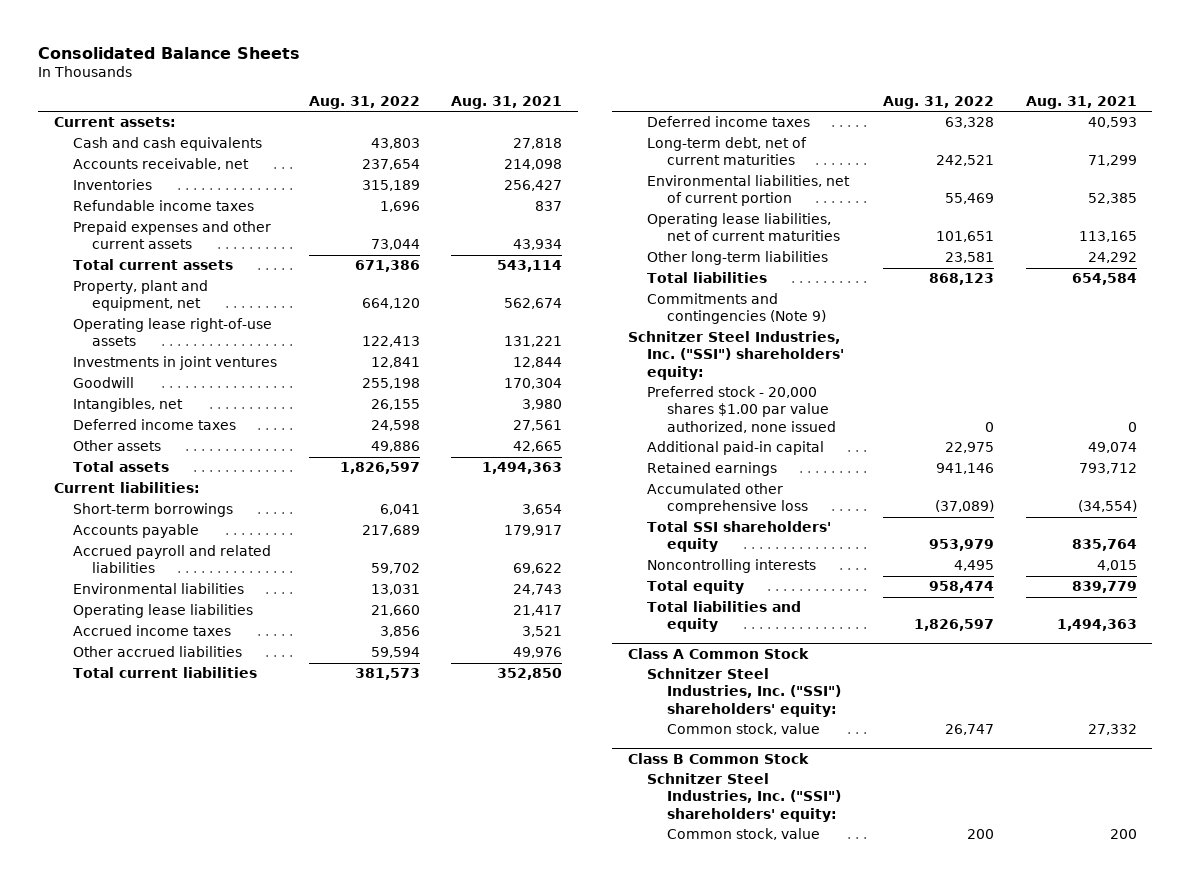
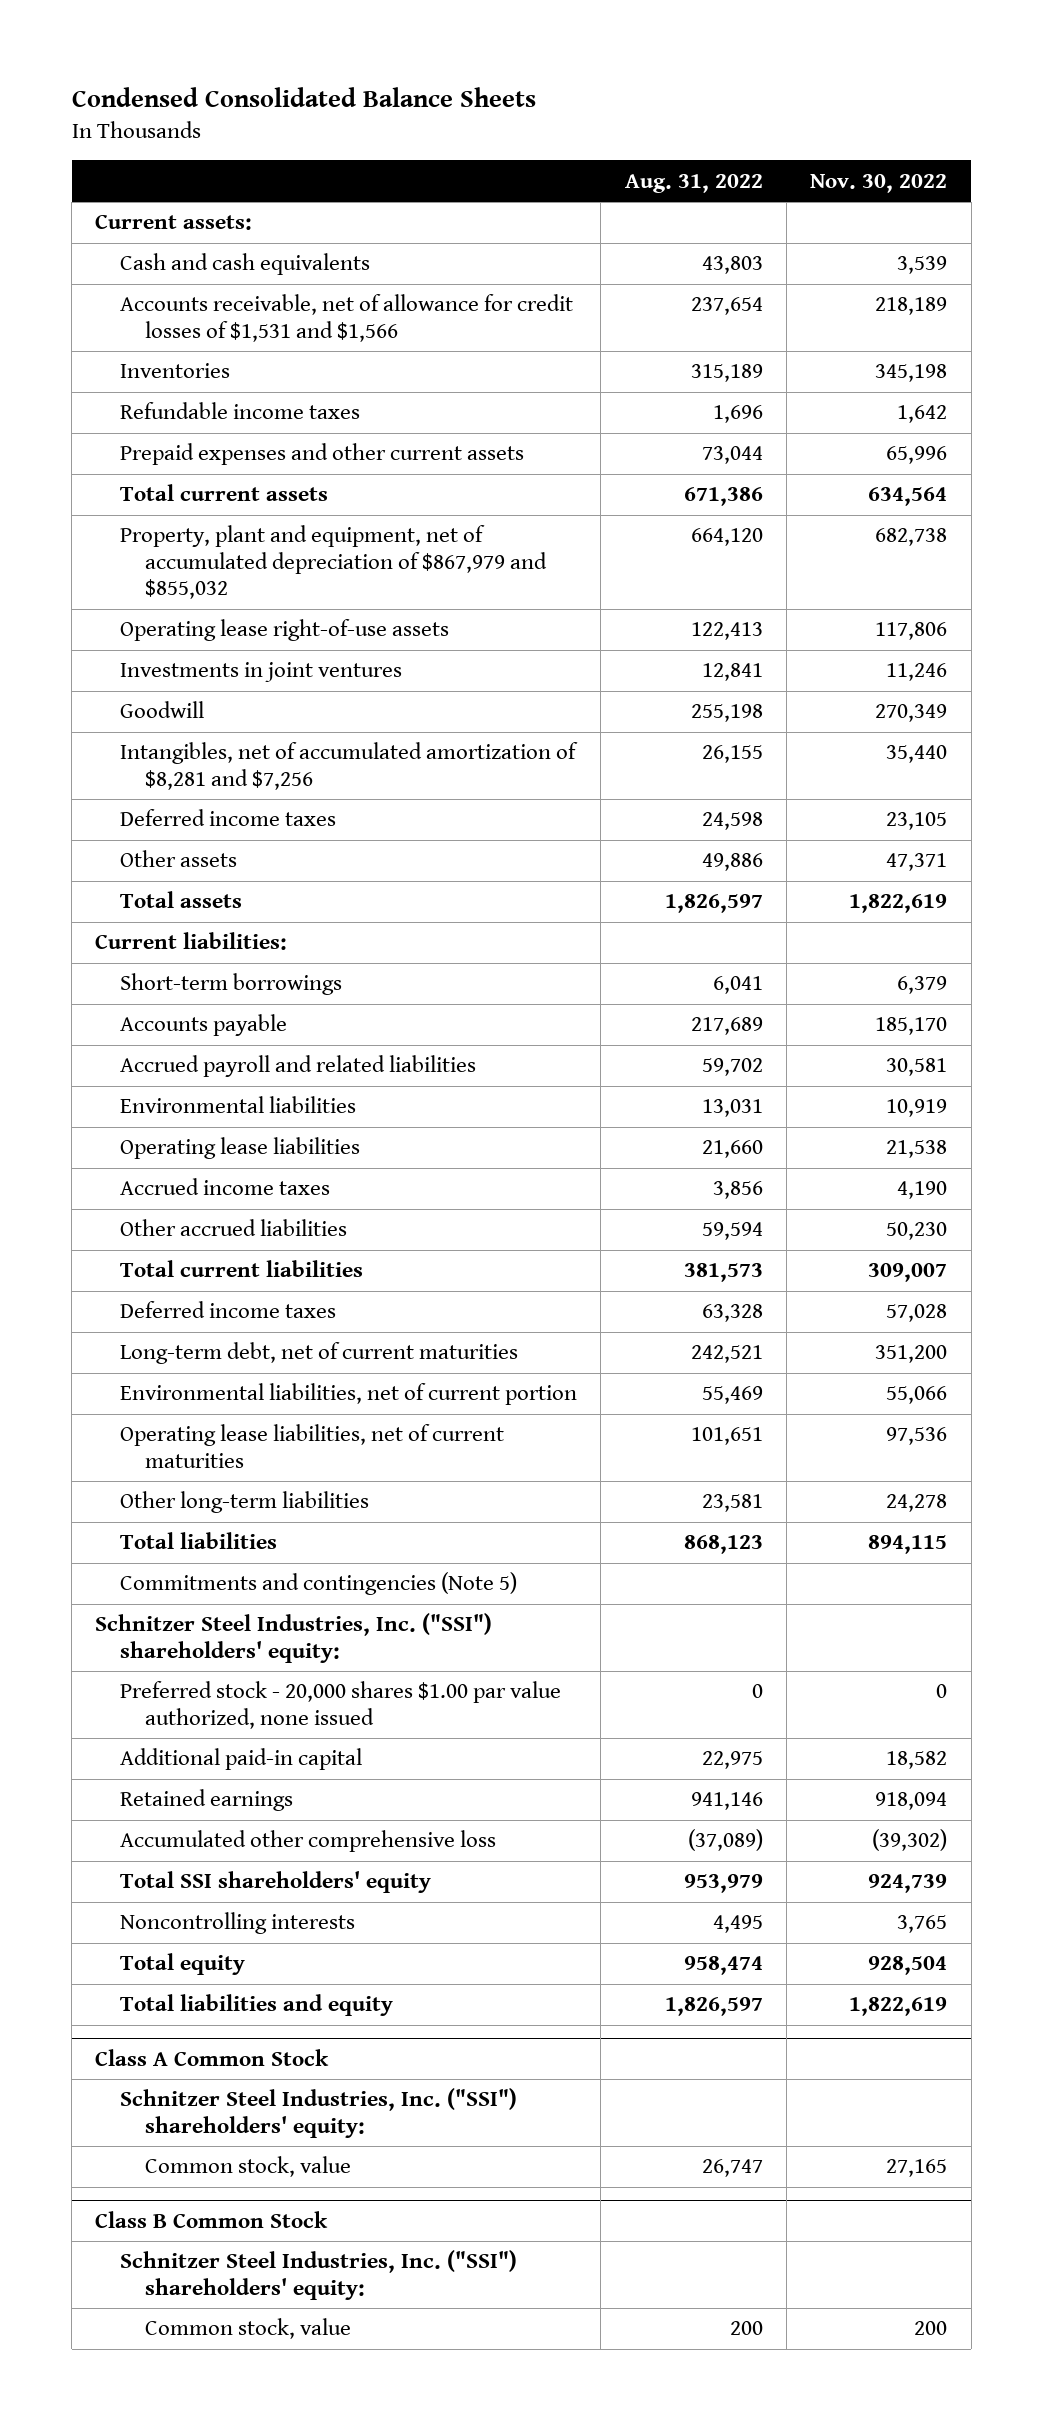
[37,46,300,59] Consolidated Balance Sheets -> [71,86,536,107] Condensed Consolidated Balance Sheets
[451,95,563,109] Aug. 31, 2021 -> none
none -> [810,173,948,193] Nov. 30, 2022
[72,158,249,171] Accounts receivable, net -> [120,294,574,342] Accounts receivable, net of allowance for credit losses of $1,531 and $1,566
[72,280,208,312] Property, plant and equipment, net -> [120,525,547,600] Property, plant and equipment, net of accumulated depreciation of $867,979 and $855,032
[72,398,183,413] Intangibles, net -> [120,742,579,790] Intangibles, net of accumulated amortization of $8,281 and $7,256
[647,293,826,325] Commitments and contingencies (Note 9) -> [120,1572,518,1596] Commitments and contingencies (Note 5)

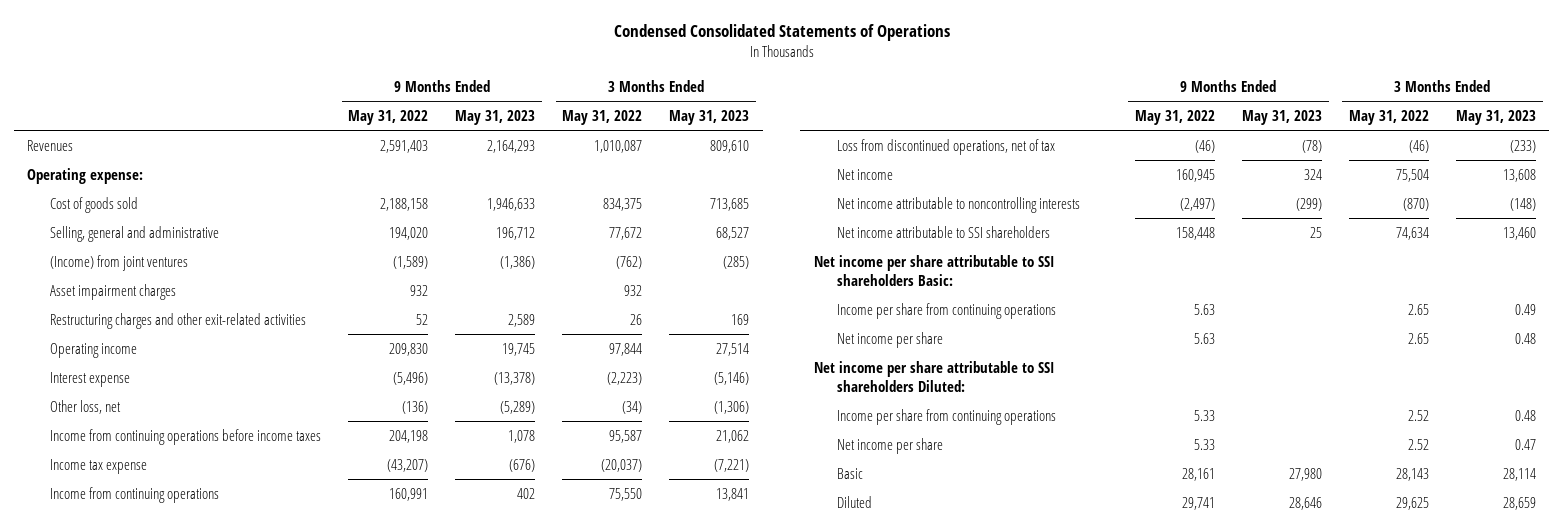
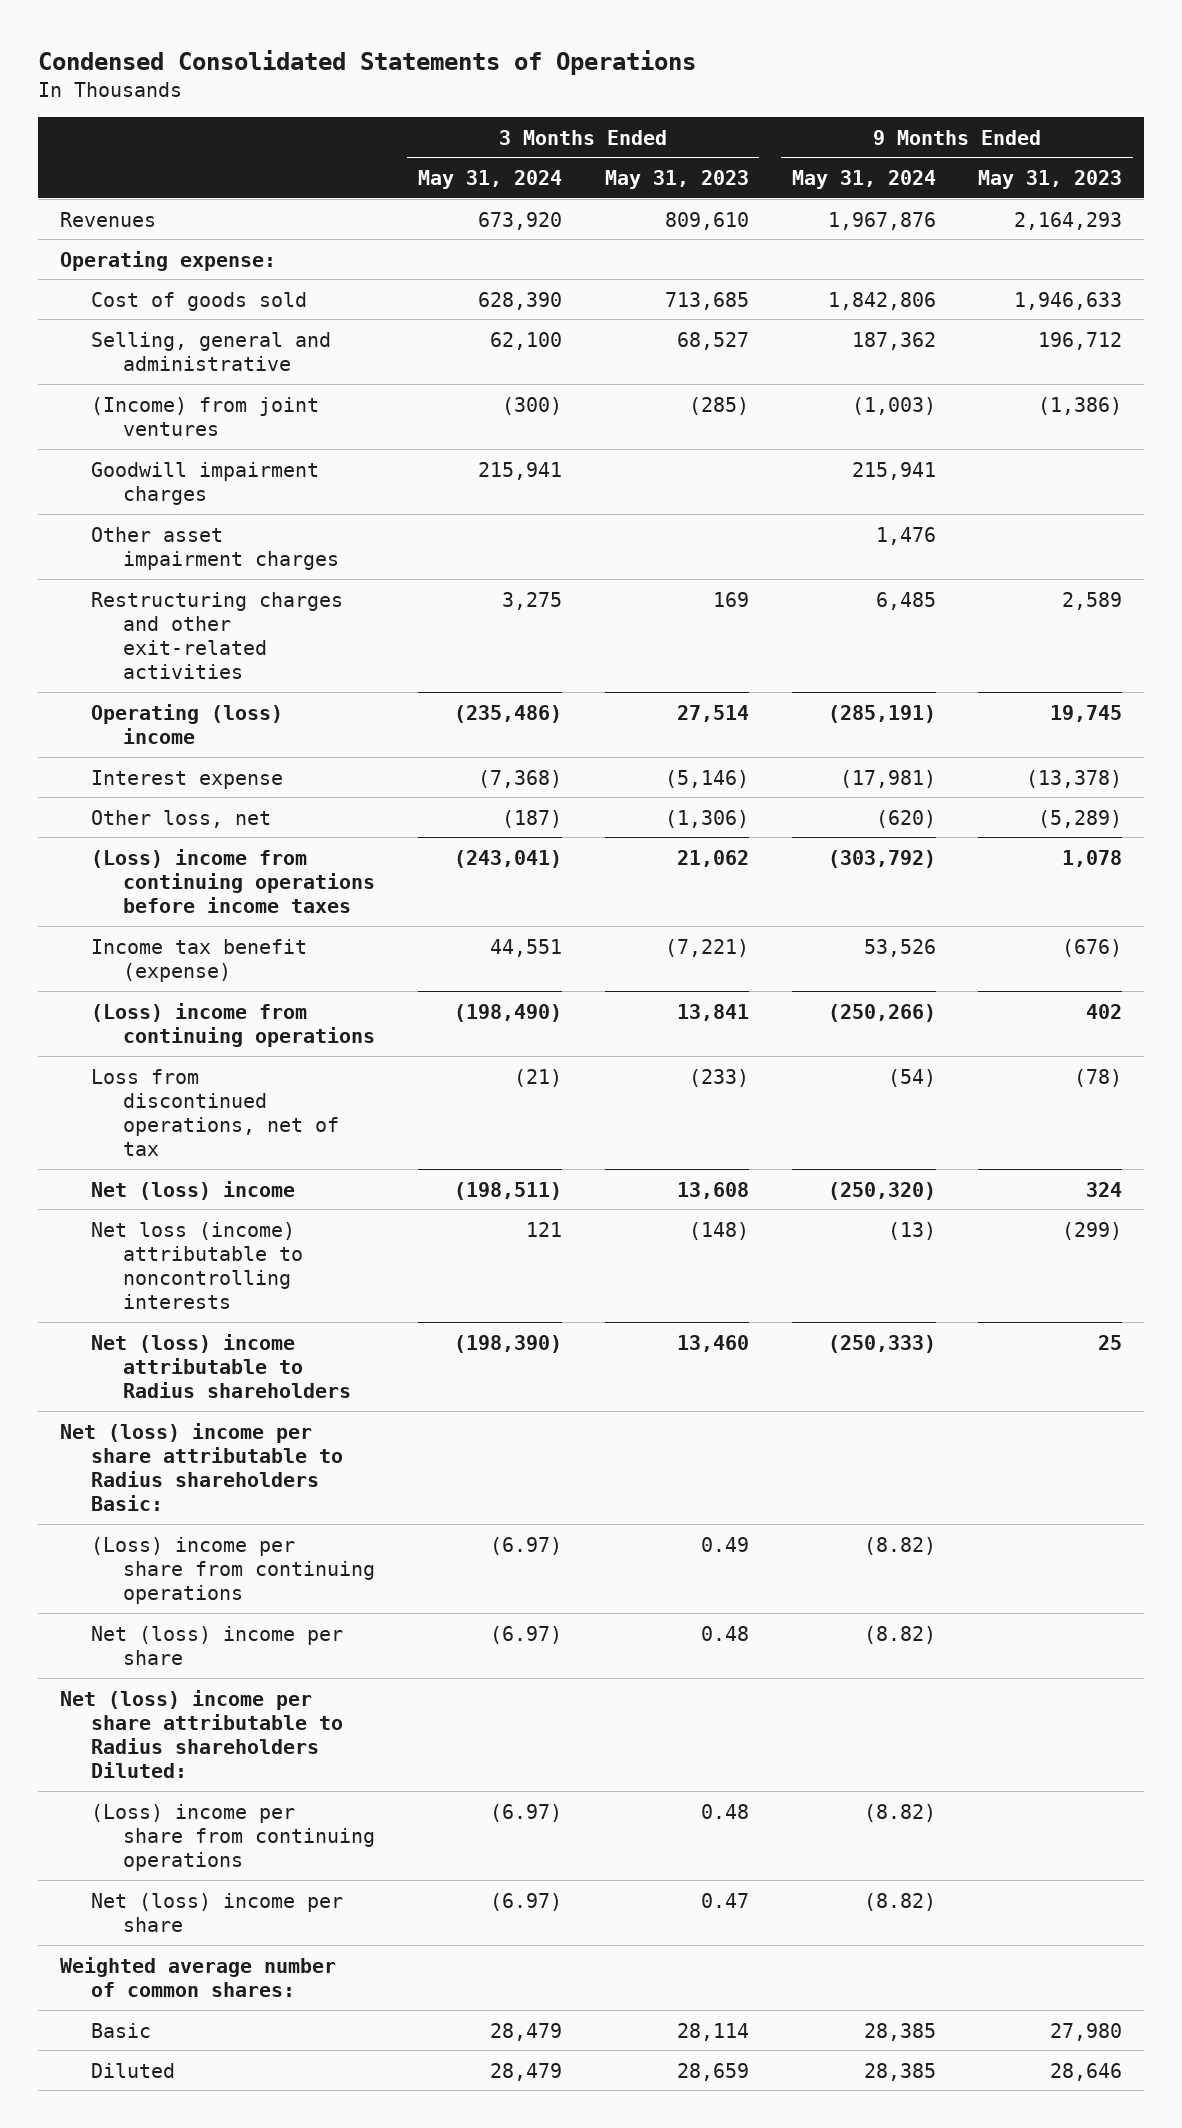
[348,109,429,125] May 31, 2022 -> none
[562,109,643,125] May 31, 2022 -> none
none -> [417,170,562,190] May 31, 2024
none -> [791,170,936,190] May 31, 2024
none -> [91,461,320,505] Goodwill impairment charges
[50,283,177,300] Asset impairment charges -> [91,526,340,570] Other asset impairment charges
[50,342,138,358] Operating income -> [91,703,284,744] Operating (loss) income
[50,428,322,445] Income from continuing operations before income taxes -> [91,848,376,914] (Loss) income from continuing operations before income taxes
[50,458,148,474] Income tax expense -> [91,938,308,982] Income tax benefit (expense)
[50,486,220,503] Income from continuing operations -> [91,1002,376,1047] (Loss) income from continuing operations
[836,168,893,180] Net income -> [91,1180,296,1200] Net (loss) income
[836,196,1080,213] Net income attributable to noncontrolling interests -> [91,1221,304,1310] Net loss (income) attributable to noncontrolling interests
[836,225,1050,238] Net income attributable to SSI shareholders -> [91,1333,352,1399] Net (loss) income attributable to Radius shareholders
[813,254,1055,287] Net income per share attributable to SSI shareholders Basic: -> [59,1422,344,1512] Net (loss) income per share attributable to Radius shareholders Basic:
[836,302,1056,319] Income per share from continuing operations -> [91,1536,376,1605] (Loss) income per share from continuing operations
[836,331,943,348] Net income per share -> [91,1625,344,1665] Net (loss) income per share
[813,360,1055,393] Net income per share attributable to SSI shareholders Diluted: -> [59,1689,344,1779] Net (loss) income per share attributable to Radius shareholders Diluted:
[836,408,1056,425] Income per share from continuing operations -> [91,1803,376,1872] (Loss) income per share from continuing operations
[836,437,943,454] Net income per share -> [91,1892,344,1932] Net (loss) income per share
none -> [59,1956,336,1997] Weighted average number of common shares:

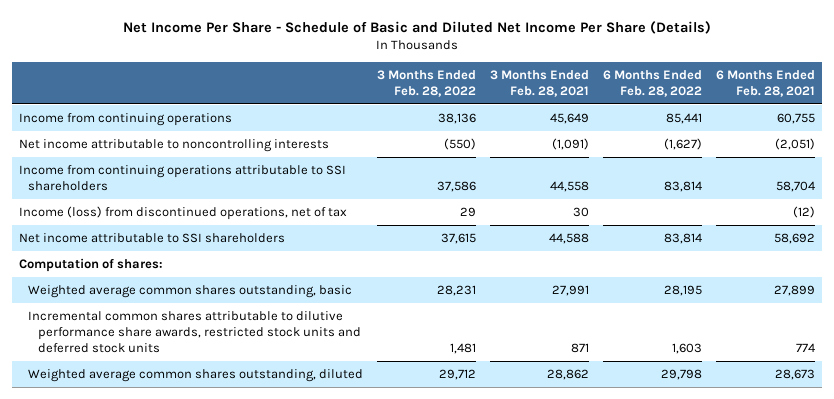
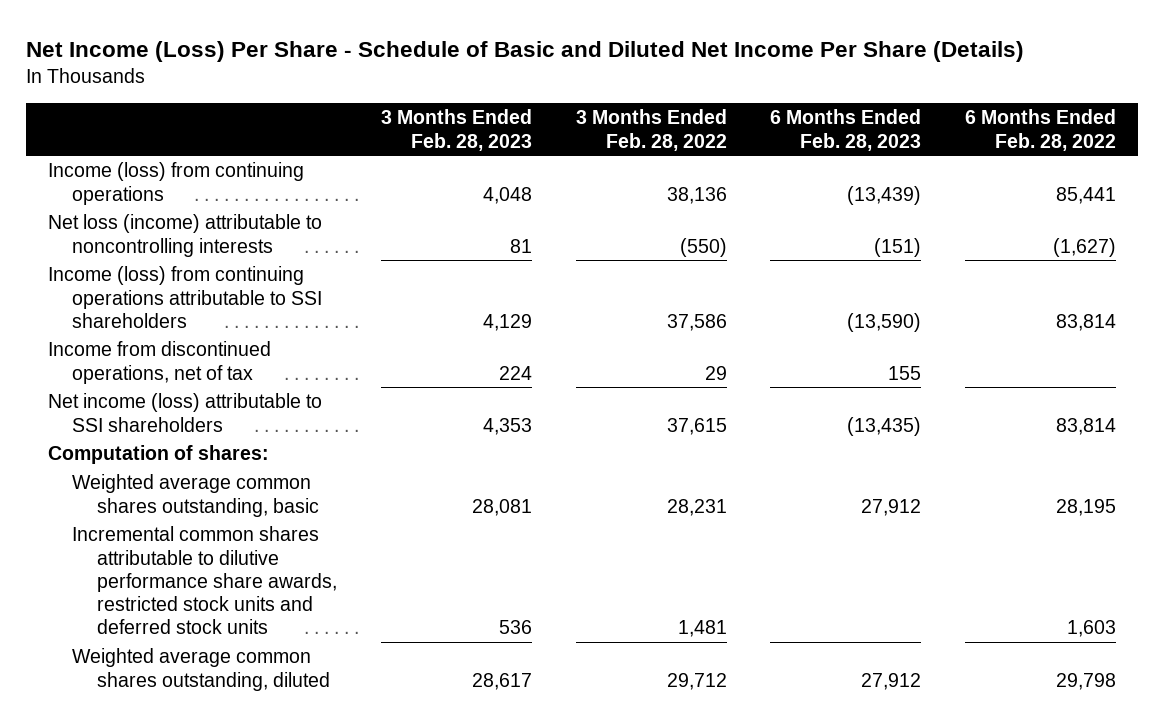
[122,20,711,34] Net Income Per Share - Schedule of Basic and Diluted Net Income Per Share (Details) -> [26,40,1025,62] Net Income (Loss) Per Share - Schedule of Basic and Diluted Net Income Per Share (Details)
[490,69,590,97] 3 Months Ended Feb. 28, 2021 -> none
[716,69,816,97] 6 Months Ended Feb. 28, 2021 -> none
none -> [380,109,532,151] 3 Months Ended Feb. 28, 2023
none -> [770,109,922,151] 6 Months Ended Feb. 28, 2023
[18,112,232,126] Income from continuing operations -> [48,162,305,205] Income (loss) from continuing operations
[18,138,329,152] Net income attributable to noncontrolling interests -> [48,214,323,257] Net loss (income) attributable to noncontrolling interests
[18,164,346,192] Income from continuing operations attributable to SSI shareholders -> [48,266,323,328] Income (loss) from continuing operations attributable to SSI shareholders
[18,205,347,220] Income (loss) from discontinued operations, net of tax -> [48,341,272,384] Income from discontinued operations, net of tax
[18,232,285,243] Net income attributable to SSI shareholders -> [48,393,323,432] Net income (loss) attributable to SSI shareholders

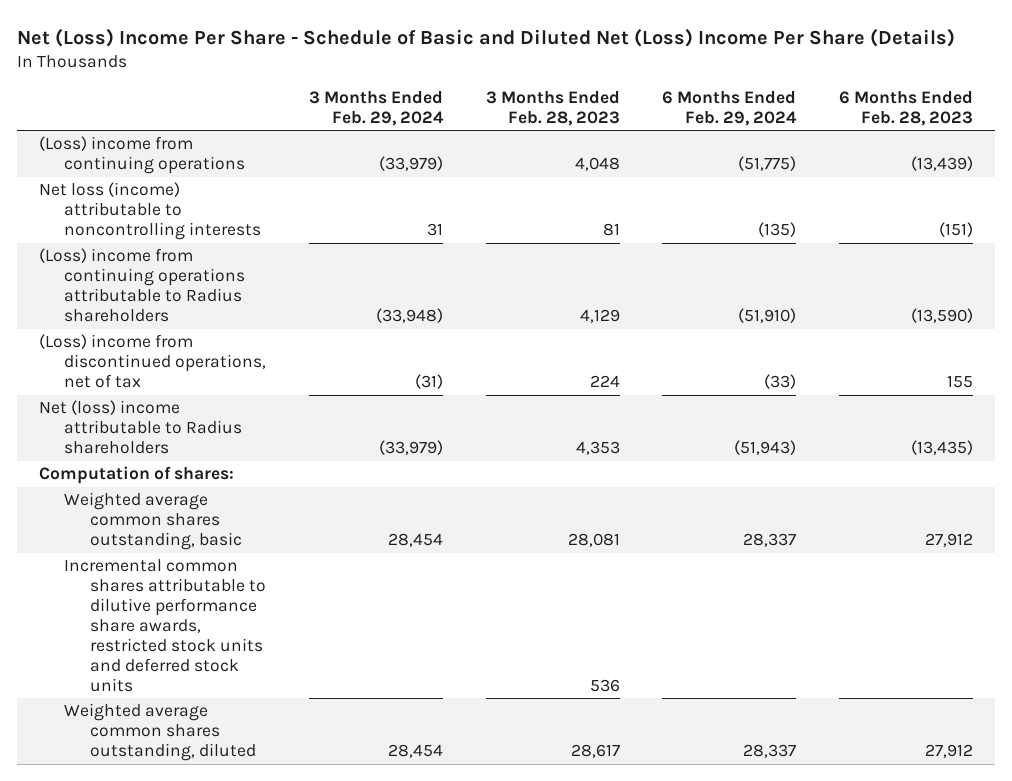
[26,40,1025,62] Net Income (Loss) Per Share - Schedule of Basic and Diluted Net Income Per Share (Details) -> [17,28,956,48] Net (Loss) Income Per Share - Schedule of Basic and Diluted Net (Loss) Income Per Share (Details)
[575,109,727,151] 3 Months Ended Feb. 28, 2022 -> none
[965,109,1117,151] 6 Months Ended Feb. 28, 2022 -> none
none -> [308,90,444,126] 3 Months Ended Feb. 29, 2024
none -> [662,90,798,126] 6 Months Ended Feb. 29, 2024
[48,162,305,205] Income (loss) from continuing operations -> [38,136,246,175] (Loss) income from continuing operations
[48,266,323,328] Income (loss) from continuing operations attributable to SSI shareholders -> [38,248,246,323] (Loss) income from continuing operations attributable to Radius shareholders
[48,341,272,384] Income from discontinued operations, net of tax -> [38,334,267,389] (Loss) income from discontinued operations, net of tax
[48,393,323,432] Net income (loss) attributable to SSI shareholders -> [38,400,243,455] Net (loss) income attributable to Radius shareholders

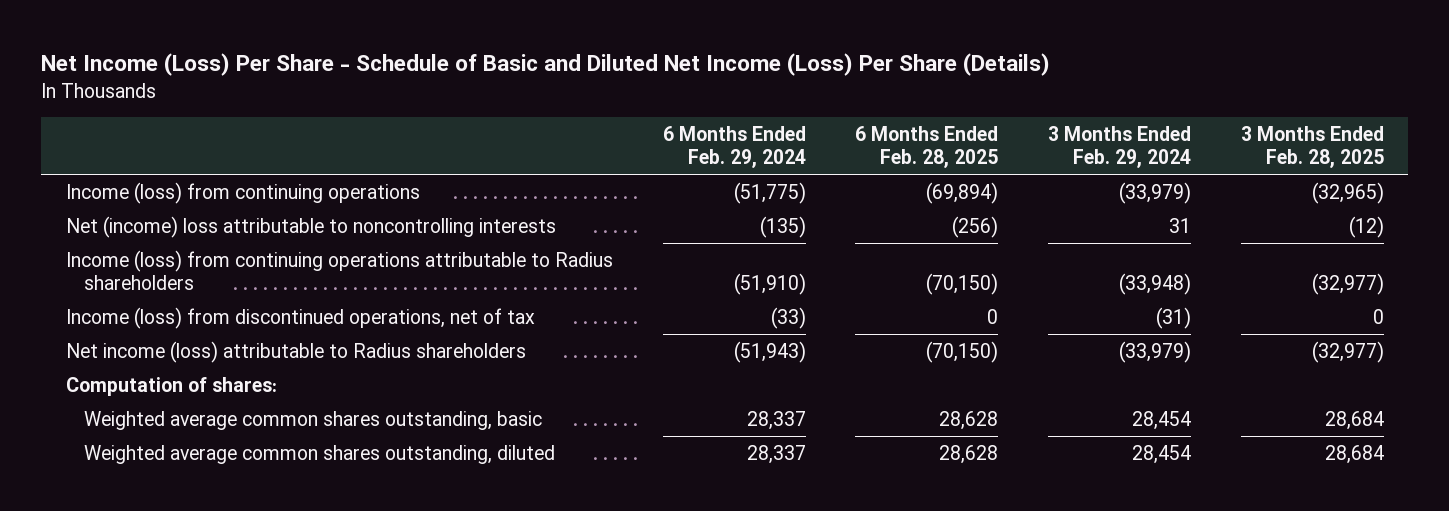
[17,28,956,48] Net (Loss) Income Per Share - Schedule of Basic and Diluted Net (Loss) Income Per Share (Details) -> [41,53,1051,77] Net Income (Loss) Per Share - Schedule of Basic and Diluted Net Income (Loss) Per Share (Details)
[485,90,620,126] 3 Months Ended Feb. 28, 2023 -> none
[839,90,974,126] 6 Months Ended Feb. 28, 2023 -> none
none -> [855,126,999,169] 6 Months Ended Feb. 28, 2025
none -> [1240,126,1384,169] 3 Months Ended Feb. 28, 2025
[38,136,246,175] (Loss) income from continuing operations -> [65,182,420,205] Income (loss) from continuing operations
[38,182,262,241] Net loss (income) attributable to noncontrolling interests -> [65,216,556,239] Net (income) loss attributable to noncontrolling interests
[38,248,246,323] (Loss) income from continuing operations attributable to Radius shareholders -> [65,250,613,291] Income (loss) from continuing operations attributable to Radius shareholders
[38,334,267,389] (Loss) income from discontinued operations, net of tax -> [65,307,535,330] Income (loss) from discontinued operations, net of tax
[38,400,243,455] Net (loss) income attributable to Radius shareholders -> [65,341,526,364] Net income (loss) attributable to Radius shareholders
[64,559,266,692] Incremental common shares attributable to dilutive performance share awards, restricted stock units and deferred stock units -> none

